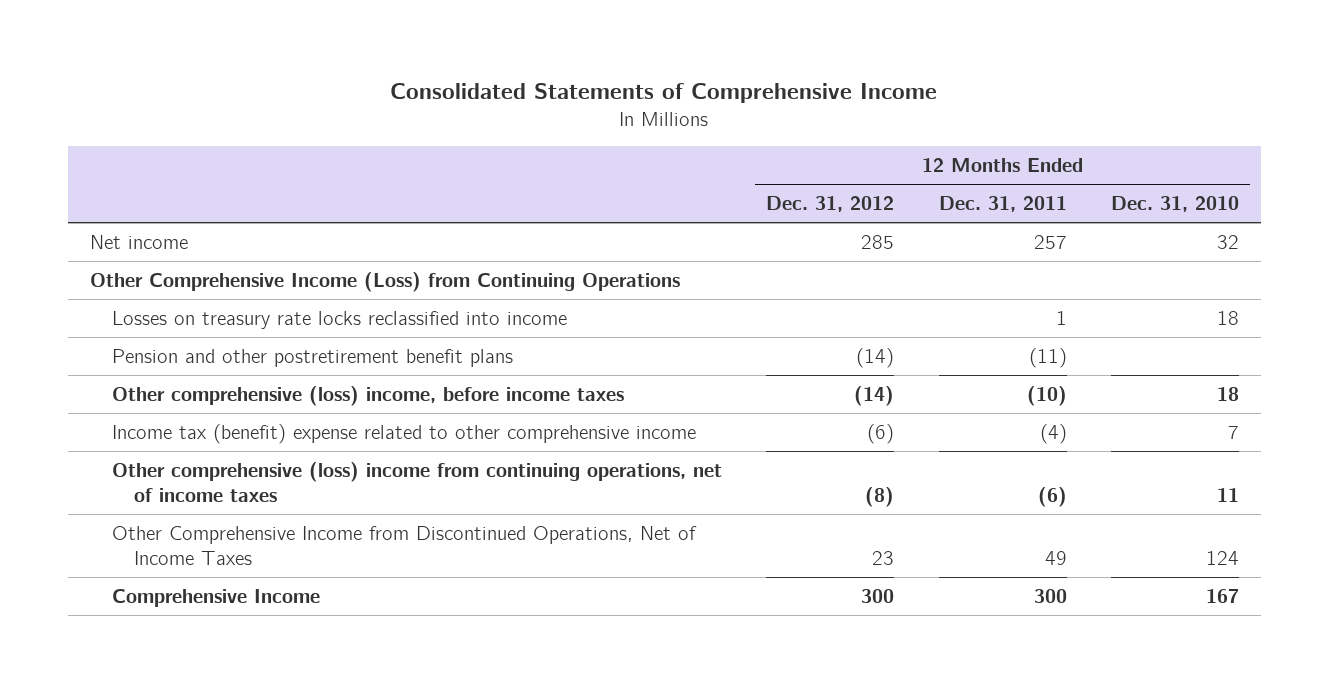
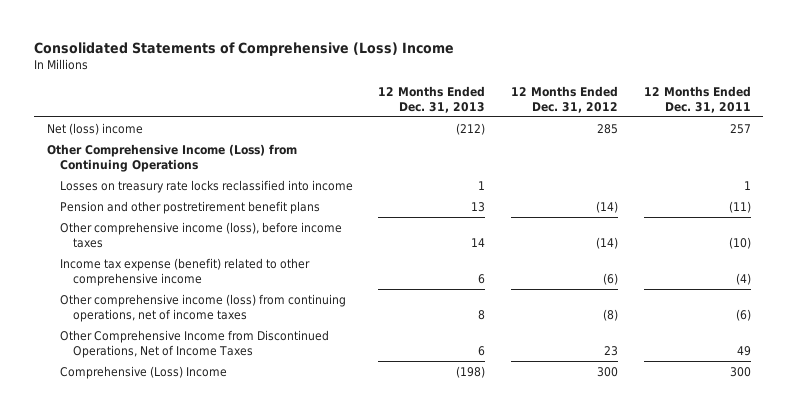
[390,83,938,104] Consolidated Statements of Comprehensive Income -> [34,41,455,56] Consolidated Statements of Comprehensive (Loss) Income
[1110,196,1239,213] Dec. 31, 2010 -> none
none -> [378,86,486,113] 12 Months Ended Dec. 31, 2013
[89,234,188,249] Net income -> [47,123,144,136] Net (loss) income
[111,385,624,406] Other comprehensive (loss) income, before income taxes -> [59,222,342,248] Other comprehensive income (loss), before income taxes
[111,423,696,444] Income tax (benefit) expense related to other comprehensive income -> [59,258,310,286] Income tax expense (benefit) related to other comprehensive income
[111,461,722,503] Other comprehensive (loss) income from continuing operations, net of income taxes -> [59,294,346,322] Other comprehensive income (loss) from continuing operations, net of income taxes
[111,588,320,607] Comprehensive Income -> [59,366,227,380] Comprehensive (Loss) Income

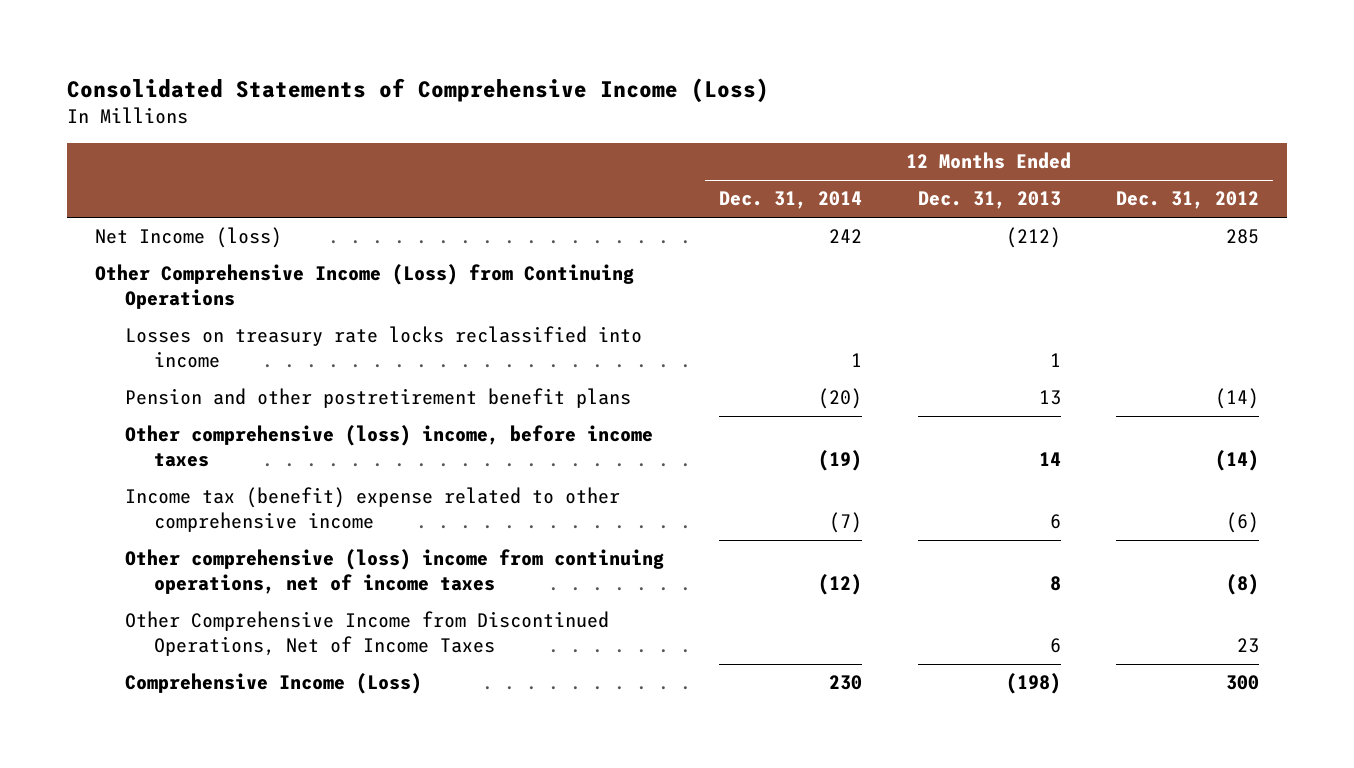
[34,41,455,56] Consolidated Statements of Comprehensive (Loss) Income -> [67,78,770,104] Consolidated Statements of Comprehensive Income (Loss)
[643,86,751,113] 12 Months Ended Dec. 31, 2011 -> none
none -> [719,191,863,210] Dec. 31, 2014
[47,123,144,136] Net (loss) income -> [94,227,282,249] Net Income (loss)
[59,222,342,248] Other comprehensive income (loss), before income taxes -> [124,425,653,468] Other comprehensive (loss) income, before income taxes
[59,258,310,286] Income tax expense (benefit) related to other comprehensive income -> [124,487,620,533] Income tax (benefit) expense related to other comprehensive income
[59,294,346,322] Other comprehensive income (loss) from continuing operations, net of income taxes -> [124,549,664,595] Other comprehensive (loss) income from continuing operations, net of income taxes
[59,366,227,380] Comprehensive (Loss) Income -> [124,673,422,695] Comprehensive Income (Loss)

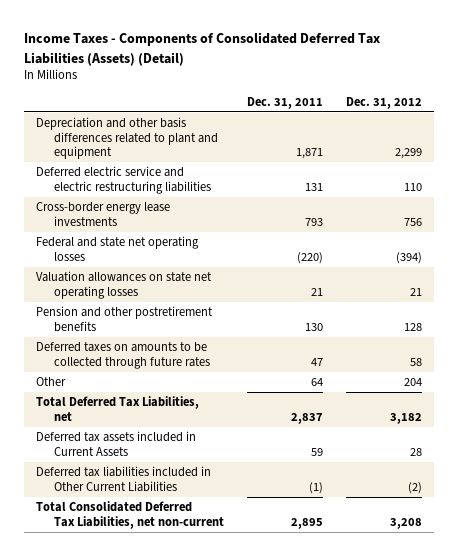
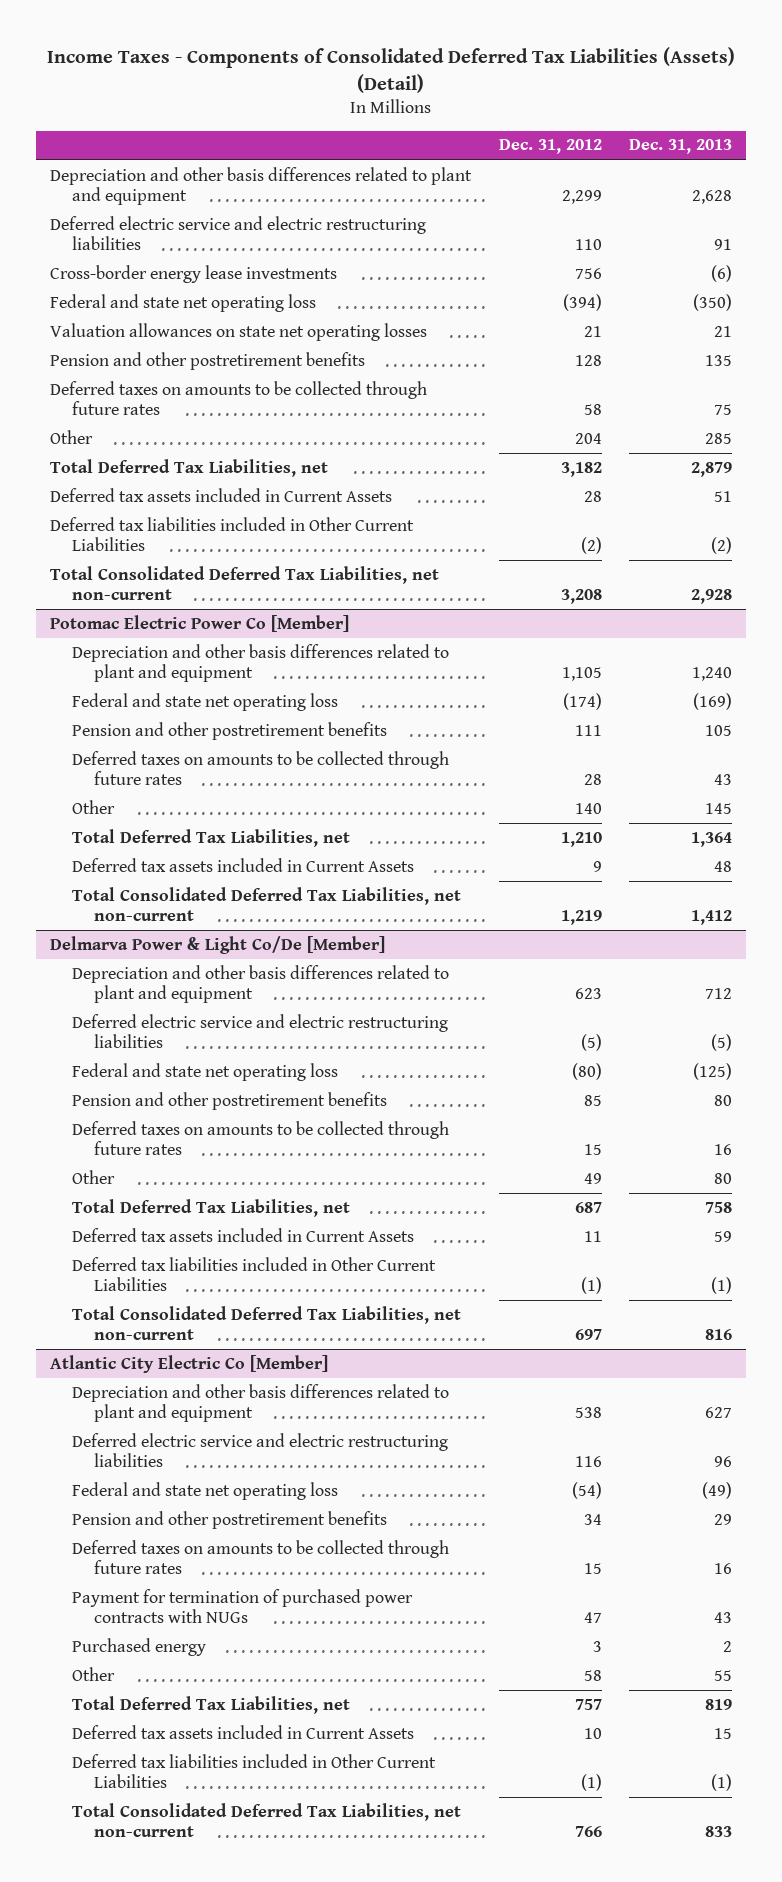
[247,96,324,109] Dec. 31, 2011 -> none
none -> [629,139,733,155] Dec. 31, 2013
[35,236,199,261] Federal and state net operating losses -> [50,293,317,312] Federal and state net operating loss
none -> [50,614,350,632] Potomac Electric Power Co [Member]
none -> [72,643,450,682] Depreciation and other basis differences related to plant and equipment
none -> [72,692,339,711] Federal and state net operating loss
none -> [72,721,388,740] Pension and other postretirement benefits
none -> [72,750,450,785] Deferred taxes on amounts to be collected through future rates
none -> [72,799,116,814] Other
none -> [72,828,351,847] Total Deferred Tax Liabilities, net
none -> [72,857,415,872] Deferred tax assets included in Current Assets
none -> [72,886,462,921] Total Consolidated Deferred Tax Liabilities, net non-current
none -> [50,935,386,954] Delmarva Power & Light Co/De [Member]
none -> [72,964,450,1003] Depreciation and other basis differences related to plant and equipment
none -> [72,1013,449,1048] Deferred electric service and electric restructuring liabilities
none -> [72,1062,339,1081] Federal and state net operating loss
none -> [72,1091,388,1110] Pension and other postretirement benefits
none -> [72,1120,450,1155] Deferred taxes on amounts to be collected through future rates
none -> [72,1169,116,1184] Other
none -> [72,1198,351,1217] Total Deferred Tax Liabilities, net
none -> [72,1227,415,1242] Deferred tax assets included in Current Assets
none -> [72,1256,437,1291] Deferred tax liabilities included in Other Current Liabilities
none -> [72,1305,462,1340] Total Consolidated Deferred Tax Liabilities, net non-current
none -> [50,1354,329,1373] Atlantic City Electric Co [Member]
none -> [72,1383,450,1422] Depreciation and other basis differences related to plant and equipment
none -> [72,1432,449,1467] Deferred electric service and electric restructuring liabilities
none -> [72,1481,339,1500] Federal and state net operating loss
none -> [72,1510,388,1529] Pension and other postretirement benefits
none -> [72,1539,450,1574] Deferred taxes on amounts to be collected through future rates
none -> [72,1588,414,1623] Payment for termination of purchased power contracts with NUGs
none -> [72,1637,207,1656] Purchased energy
none -> [72,1666,116,1681] Other
none -> [72,1695,351,1714] Total Deferred Tax Liabilities, net
none -> [72,1724,415,1739] Deferred tax assets included in Current Assets
none -> [72,1753,437,1788] Deferred tax liabilities included in Other Current Liabilities
none -> [72,1802,462,1837] Total Consolidated Deferred Tax Liabilities, net non-current

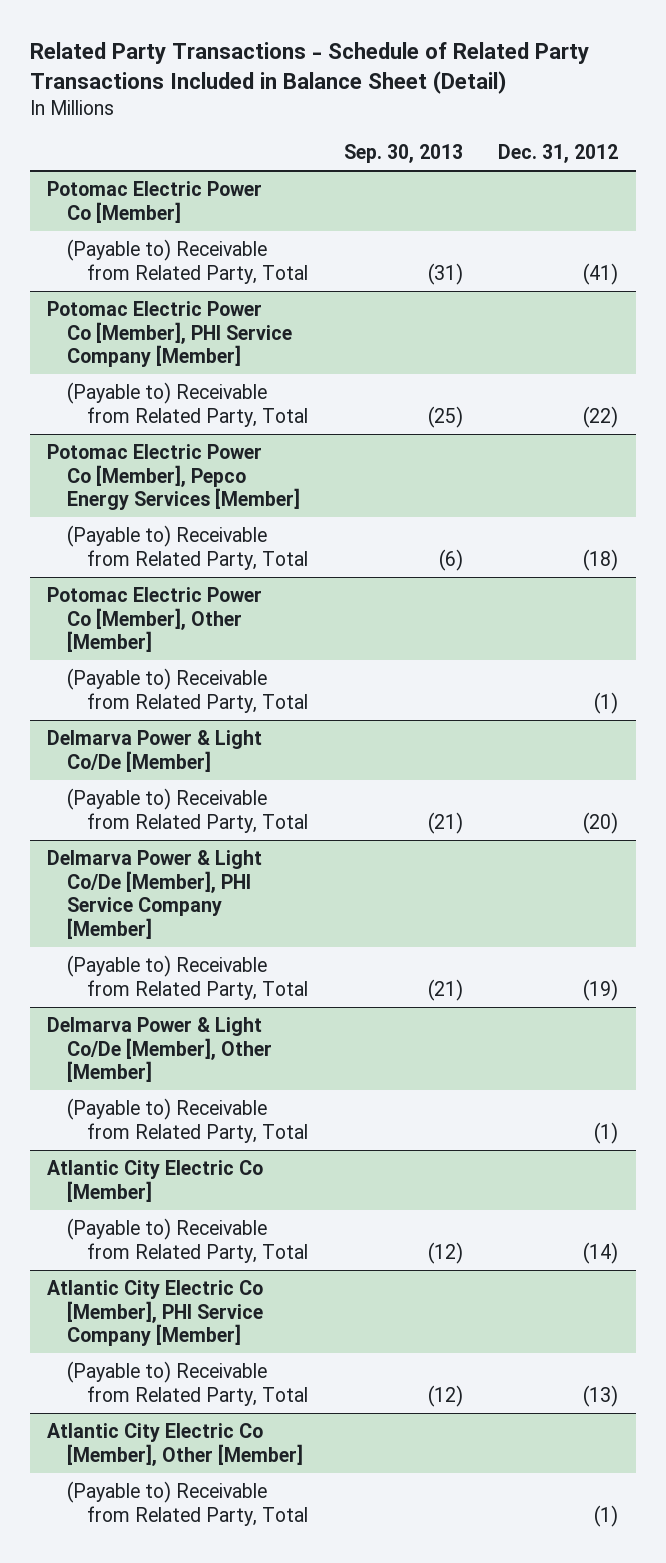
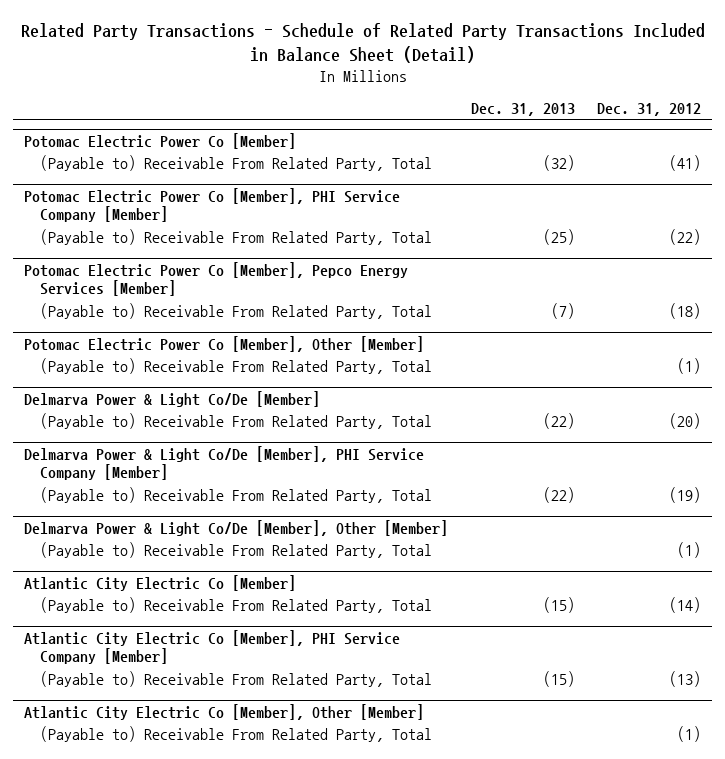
[343,144,463,164] Sep. 30, 2013 -> none
none -> [470,102,575,116] Dec. 31, 2013
[67,238,308,284] (Payable to) Receivable from Related Party, Total -> [39,155,432,172] (Payable to) Receivable From Related Party, Total
[67,381,308,427] (Payable to) Receivable from Related Party, Total -> [39,229,432,246] (Payable to) Receivable From Related Party, Total
[67,524,308,570] (Payable to) Receivable from Related Party, Total -> [39,303,432,320] (Payable to) Receivable From Related Party, Total
[67,667,308,713] (Payable to) Receivable from Related Party, Total -> [39,358,432,375] (Payable to) Receivable From Related Party, Total
[67,787,308,833] (Payable to) Receivable from Related Party, Total -> [39,413,432,430] (Payable to) Receivable From Related Party, Total
[67,954,308,1000] (Payable to) Receivable from Related Party, Total -> [39,487,432,504] (Payable to) Receivable From Related Party, Total
[67,1097,308,1143] (Payable to) Receivable from Related Party, Total -> [39,542,432,559] (Payable to) Receivable From Related Party, Total
[67,1217,308,1263] (Payable to) Receivable from Related Party, Total -> [39,597,432,614] (Payable to) Receivable From Related Party, Total
[67,1360,308,1406] (Payable to) Receivable from Related Party, Total -> [39,671,432,688] (Payable to) Receivable From Related Party, Total
[67,1480,308,1526] (Payable to) Receivable from Related Party, Total -> [39,726,432,743] (Payable to) Receivable From Related Party, Total

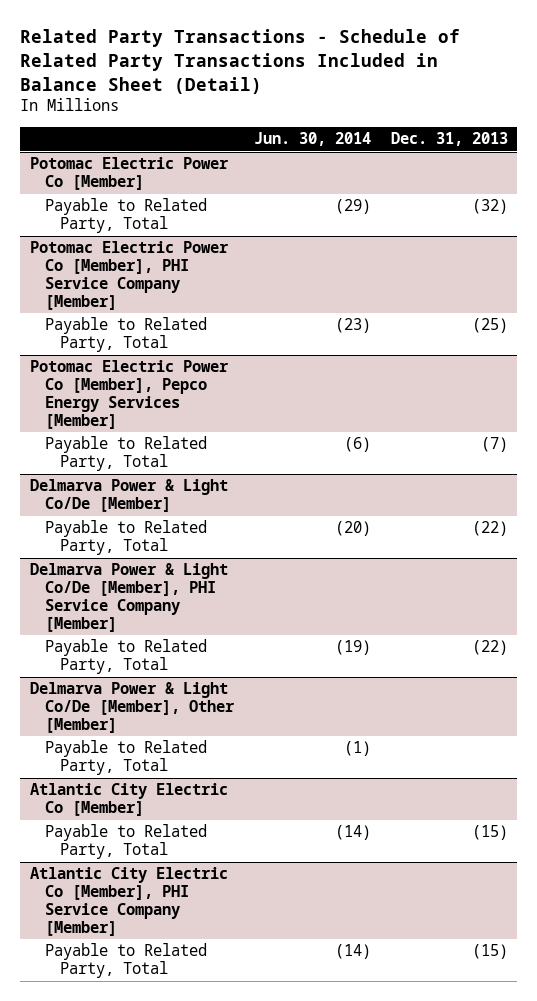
[597,102,702,116] Dec. 31, 2012 -> none
none -> [253,132,371,147] Jun. 30, 2014
[39,155,432,172] (Payable to) Receivable From Related Party, Total -> [45,198,208,234] Payable to Related Party, Total
[39,229,432,246] (Payable to) Receivable From Related Party, Total -> [45,317,208,353] Payable to Related Party, Total
[23,335,424,352] Potomac Electric Power Co [Member], Other [Member] -> none
[39,358,432,375] (Payable to) Receivable From Related Party, Total -> none
[39,303,432,320] (Payable to) Receivable From Related Party, Total -> [45,436,208,472] Payable to Related Party, Total
[39,413,432,430] (Payable to) Receivable From Related Party, Total -> [45,520,208,556] Payable to Related Party, Total
[39,487,432,504] (Payable to) Receivable From Related Party, Total -> [45,639,208,675] Payable to Related Party, Total
[39,542,432,559] (Payable to) Receivable From Related Party, Total -> [45,740,208,776] Payable to Related Party, Total
[39,597,432,614] (Payable to) Receivable From Related Party, Total -> [45,824,208,860] Payable to Related Party, Total
[23,703,424,720] Atlantic City Electric Co [Member], Other [Member] -> none
[39,726,432,743] (Payable to) Receivable From Related Party, Total -> none
[39,671,432,688] (Payable to) Receivable From Related Party, Total -> [45,943,208,979] Payable to Related Party, Total

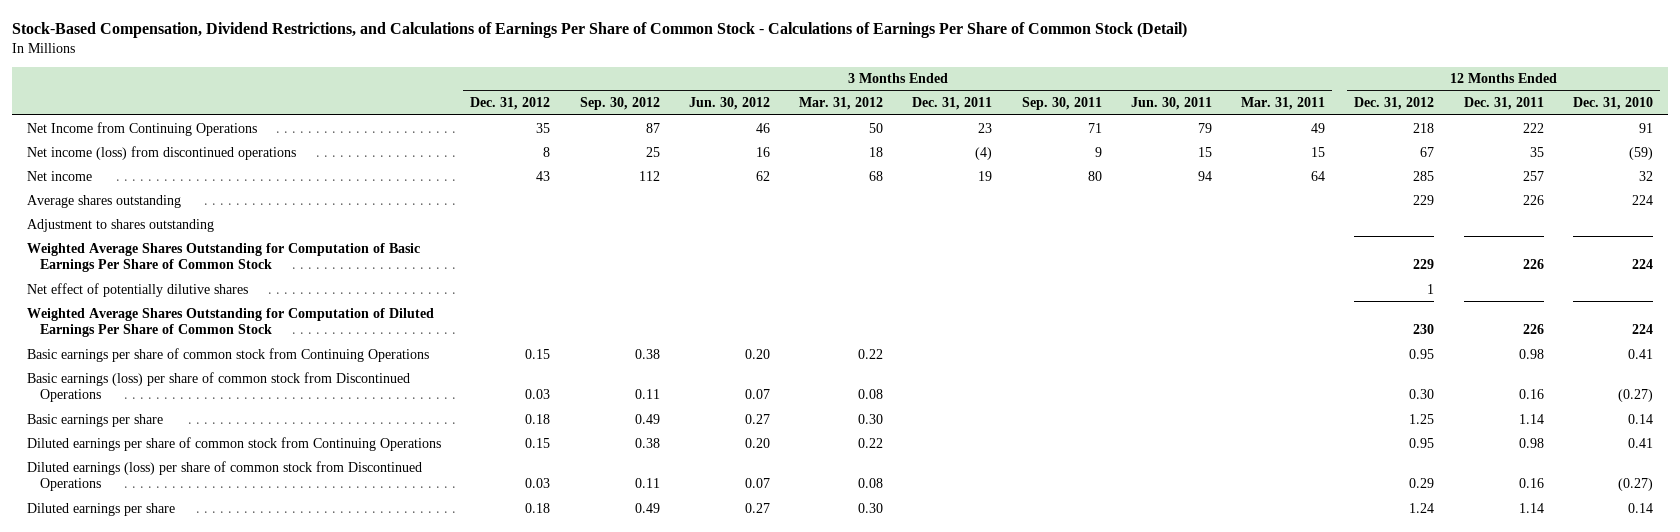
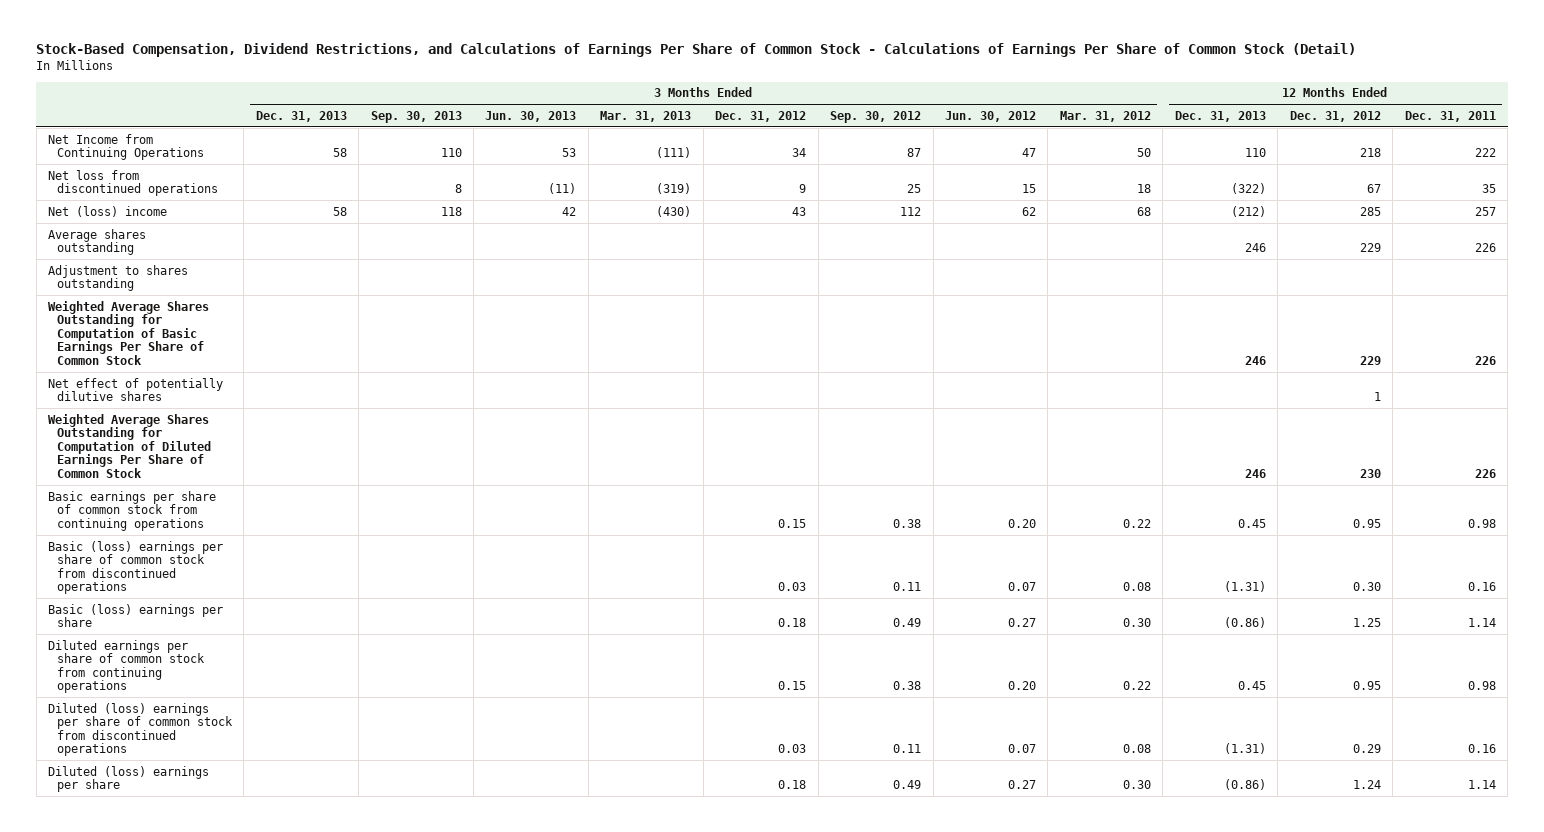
[912,97,993,111] Dec. 31, 2011 -> none
[1021,97,1102,111] Sep. 30, 2011 -> none
[1130,97,1212,111] Jun. 30, 2011 -> none
[1241,97,1326,111] Mar. 31, 2011 -> none
[1572,97,1653,111] Dec. 31, 2010 -> none
none -> [255,110,347,122] Dec. 31, 2013
none -> [370,110,462,123] Sep. 30, 2013
none -> [485,110,577,122] Jun. 30, 2013
none -> [600,110,692,122] Mar. 31, 2013
none -> [1174,110,1266,122] Dec. 31, 2013
[536,122,551,133] 35 -> [792,148,807,158] 34
[755,122,770,133] 46 -> [1021,148,1036,158] 47
[27,145,297,160] Net income (loss) from discontinued operations -> [48,169,218,197] Net loss from discontinued operations
[543,146,551,157] 8 -> [799,184,807,194] 9
[755,146,770,157] 16 -> [1021,184,1036,194] 15
[27,170,93,181] Net income -> [48,205,168,217] Net (loss) income
[27,347,430,362] Basic earnings per share of common stock from Continuing Operations -> [48,490,217,531] Basic earnings per share of common stock from continuing operations
[27,371,411,403] Basic earnings (loss) per share of common stock from Discontinued Operations -> [48,540,224,595] Basic (loss) earnings per share of common stock from discontinued operations
[27,413,164,427] Basic earnings per share -> [48,603,224,628] Basic (loss) earnings per share
[27,436,442,451] Diluted earnings per share of common stock from Continuing Operations -> [48,639,205,694] Diluted earnings per share of common stock from continuing operations
[27,460,423,492] Diluted earnings (loss) per share of common stock from Discontinued Operations -> [48,702,233,757] Diluted (loss) earnings per share of common stock from discontinued operations
[27,502,176,516] Diluted earnings per share -> [48,765,210,793] Diluted (loss) earnings per share

